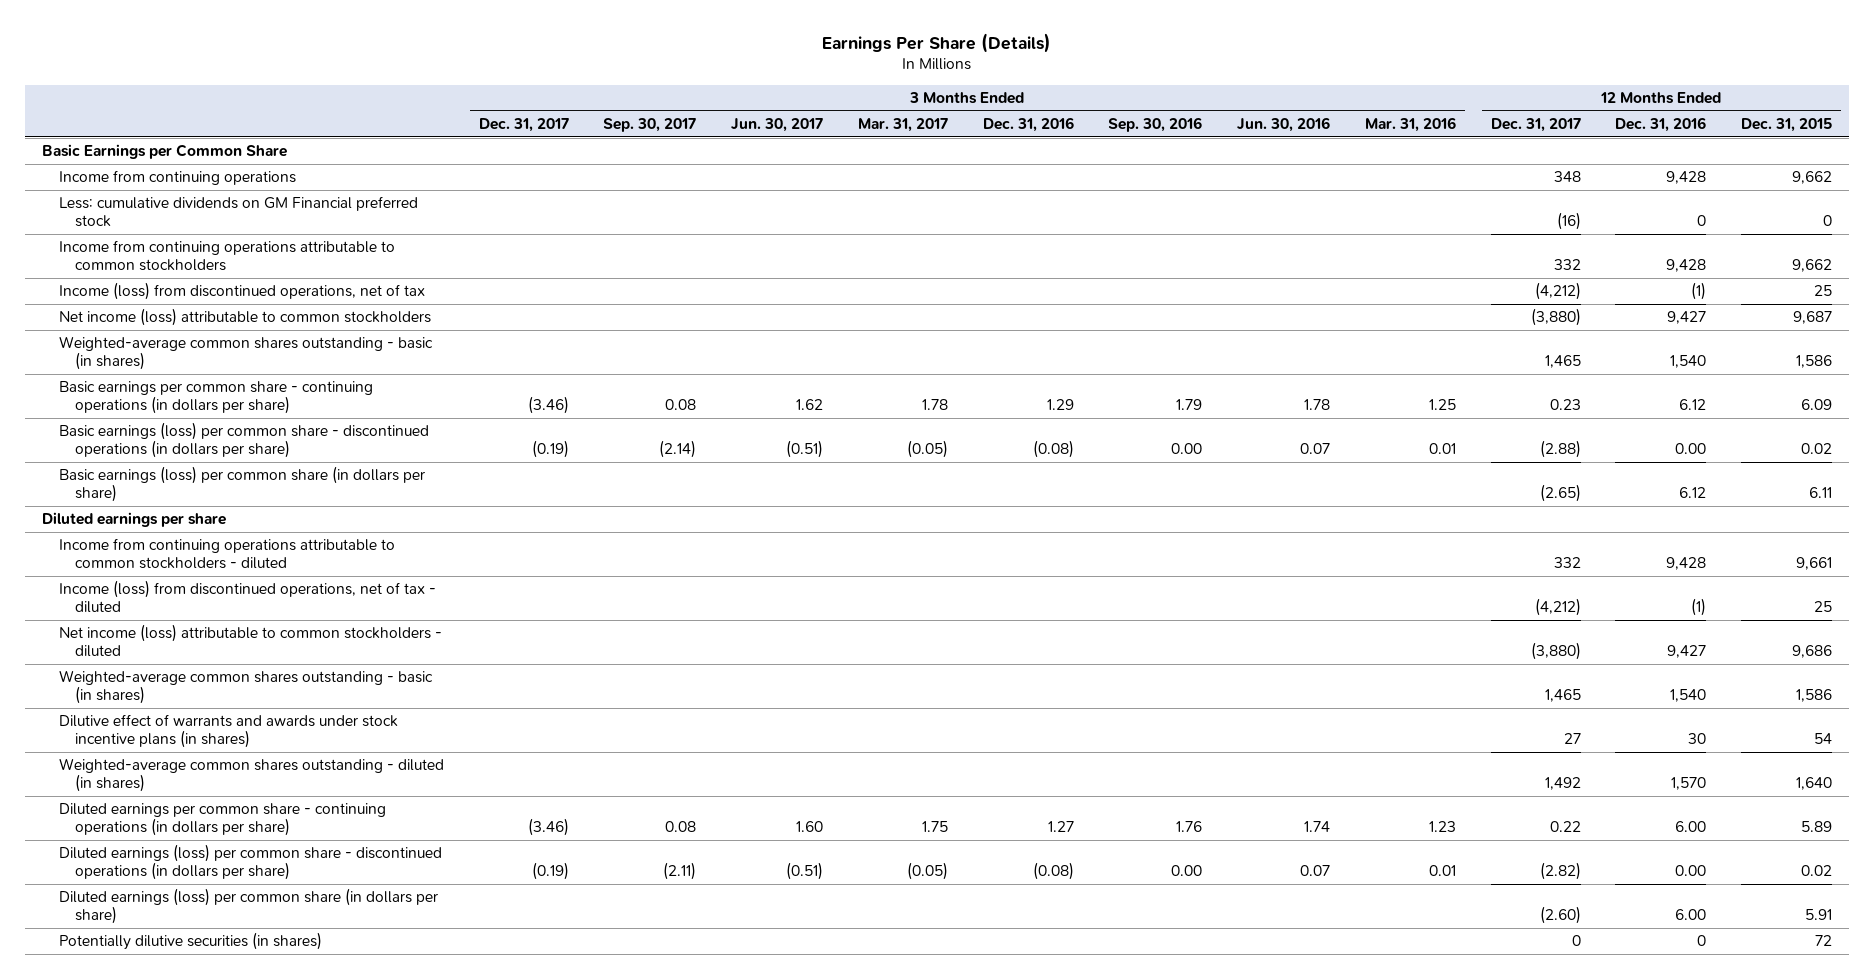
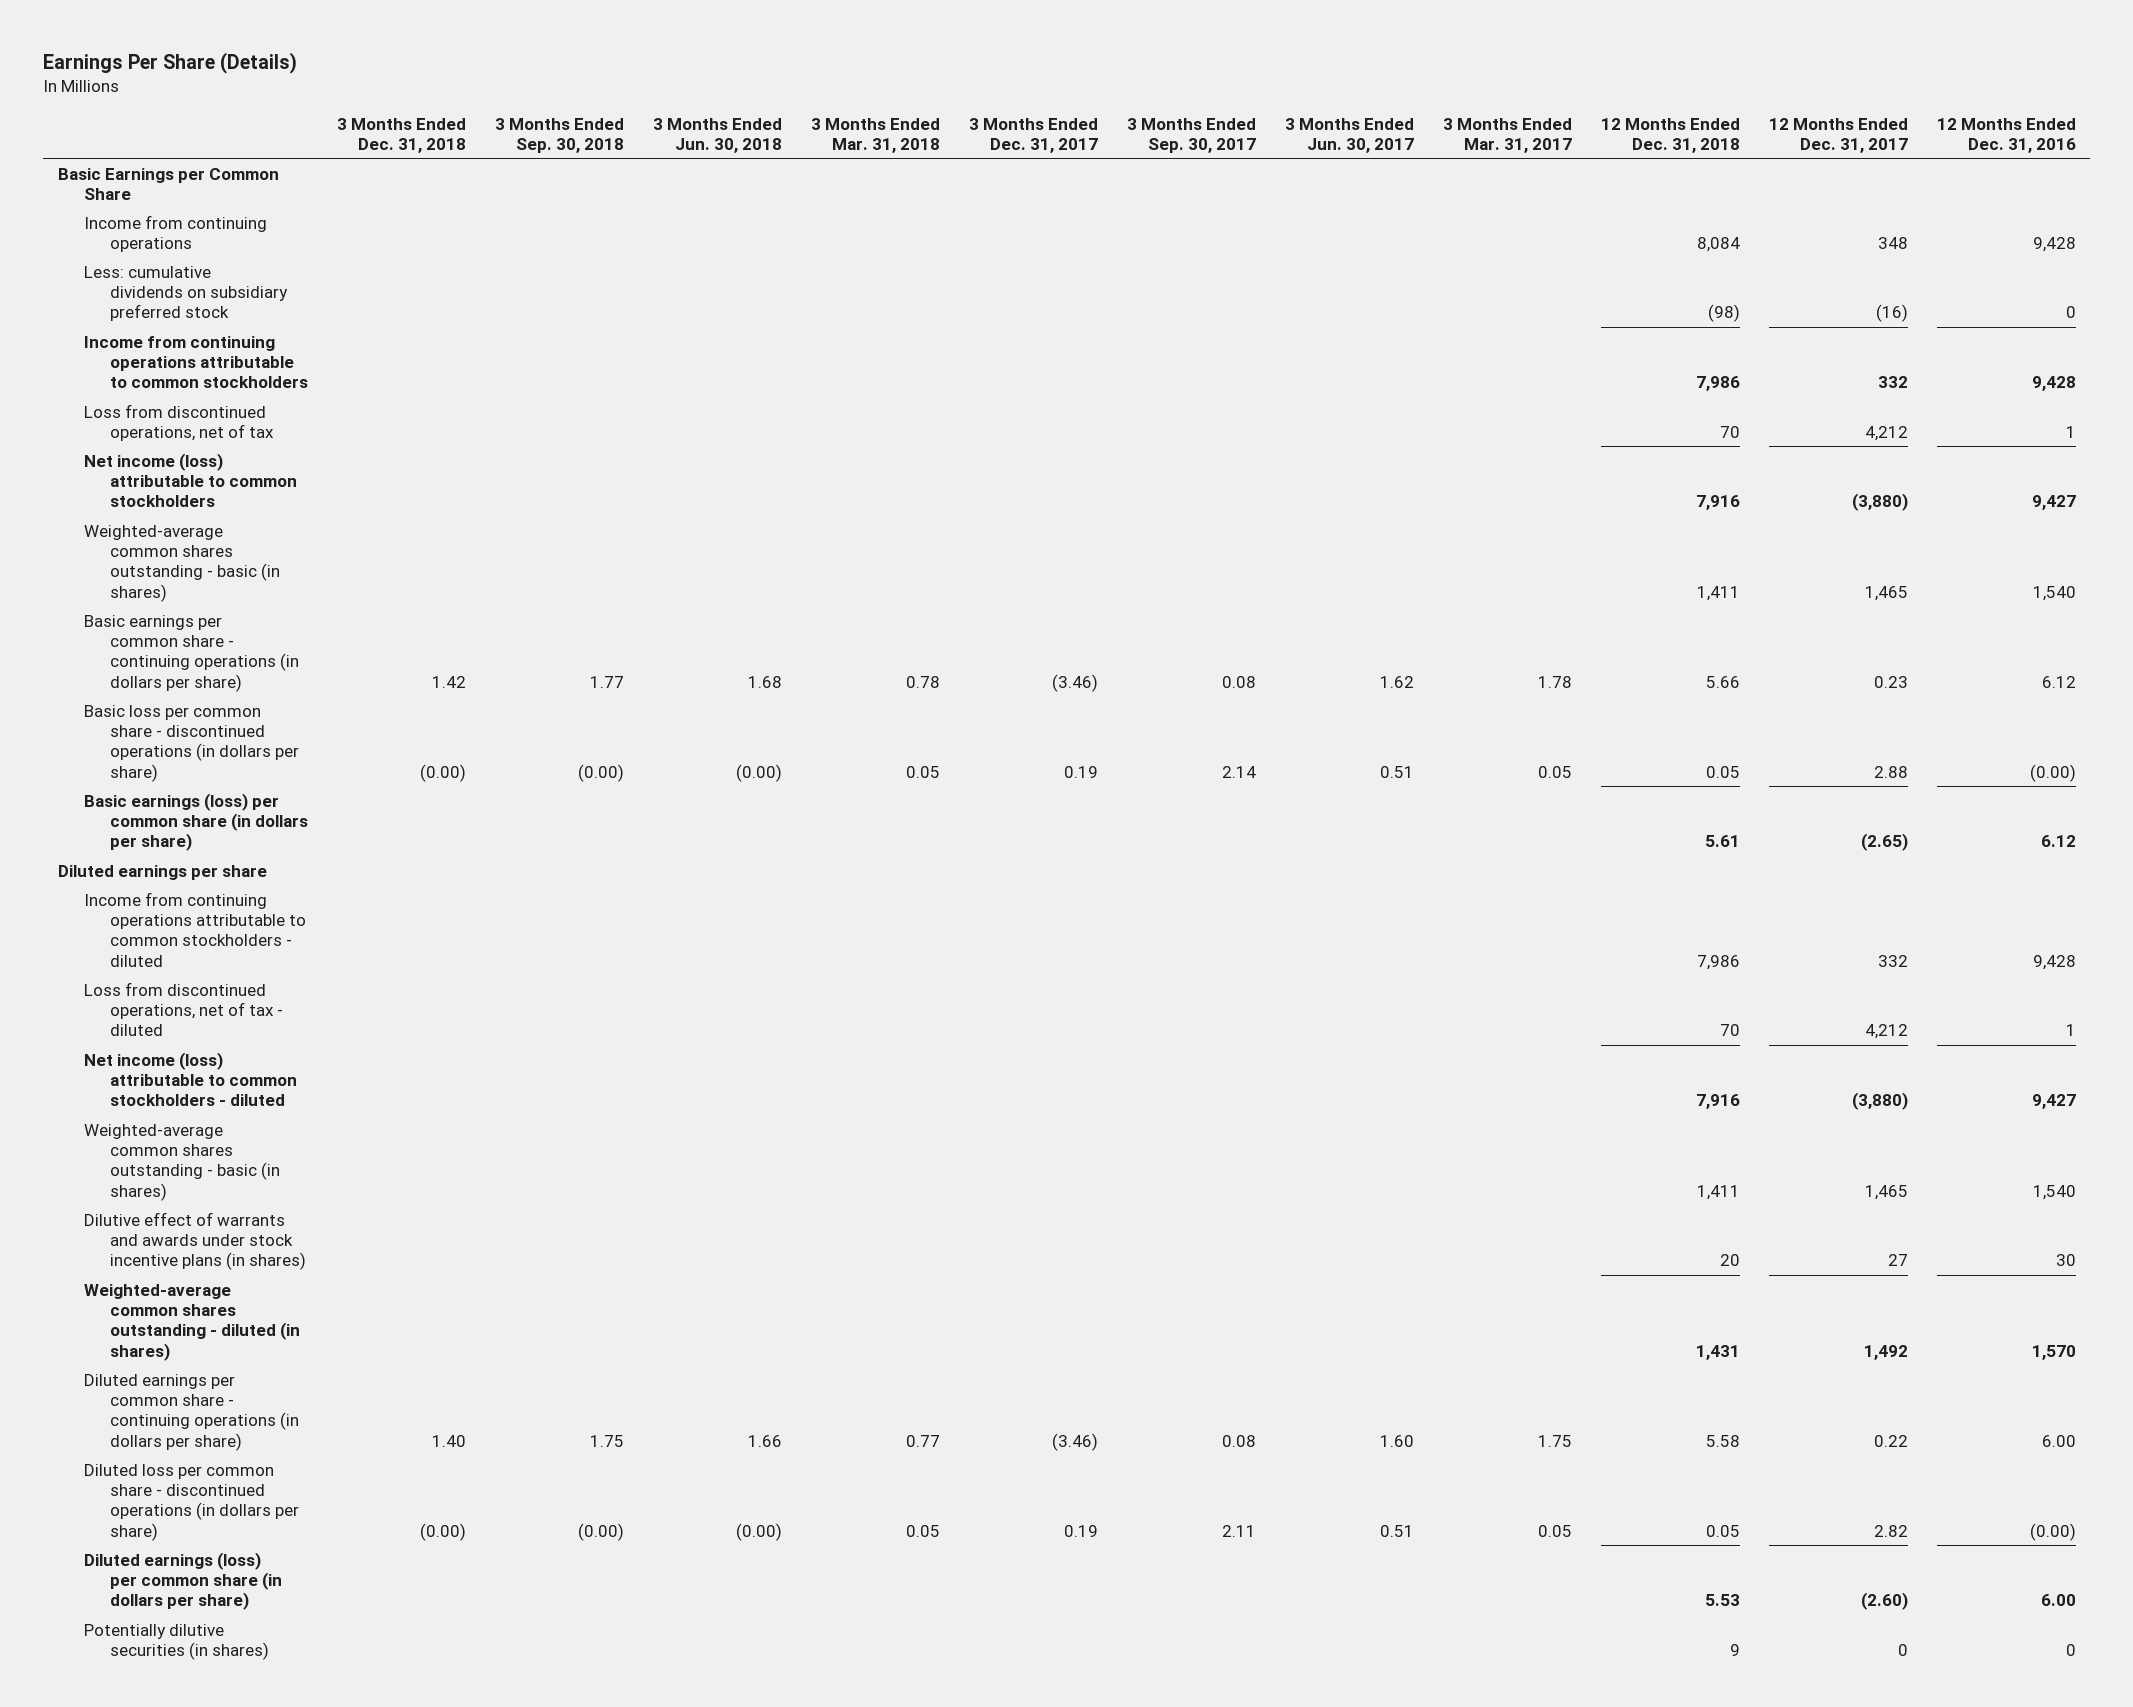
[982,116,1074,132] Dec. 31, 2016 -> none
[1108,116,1203,132] Sep. 30, 2016 -> none
[1237,116,1331,132] Jun. 30, 2016 -> none
[1364,116,1456,132] Mar. 31, 2016 -> none
[1741,117,1833,132] Dec. 31, 2015 -> none
none -> [337,117,467,153] 3 Months Ended Dec. 31, 2018
none -> [495,117,625,153] 3 Months Ended Sep. 30, 2018
none -> [652,117,782,153] 3 Months Ended Jun. 30, 2018
none -> [810,117,940,153] 3 Months Ended Mar. 31, 2018
none -> [1600,117,1740,153] 12 Months Ended Dec. 31, 2018
[58,196,418,228] Less: cumulative dividends on GM Financial preferred stock -> [83,265,289,322] Less: cumulative dividends on subsidiary preferred stock
[58,282,425,301] Income (loss) from discontinued operations, net of tax -> [83,403,275,441] Loss from discontinued operations, net of tax
[1534,282,1581,301] (4,212) -> [1864,425,1908,441] 4,212
[1691,282,1707,301] (1) -> [2065,425,2076,438] 1
[58,422,429,459] Basic earnings (loss) per common share - discontinued operations (in dollars per share) -> [83,704,300,782] Basic loss per common share - discontinued operations (in dollars per share)
[531,440,569,459] (0.19) -> [1063,765,1098,778] 0.19
[659,440,697,459] (2.14) -> [1221,765,1256,778] 2.14
[786,440,824,459] (0.51) -> [1379,765,1414,778] 0.51
[906,440,948,459] (0.05) -> [1537,765,1572,778] 0.05
[1539,440,1581,459] (2.88) -> [1873,765,1908,778] 2.88
[1675,443,1707,455] 0.00 -> [2029,763,2076,782] (0.00)
[58,580,436,614] Income (loss) from discontinued operations, net of tax - diluted -> [83,981,284,1037] Loss from discontinued operations, net of tax - diluted
[1534,598,1581,617] (4,212) -> [1864,1024,1908,1040] 4,212
[1691,598,1707,617] (1) -> [2065,1024,2076,1037] 1
[58,844,442,881] Diluted earnings (loss) per common share - discontinued operations (in dollars per share) -> [83,1463,300,1541] Diluted loss per common share - discontinued operations (in dollars per share)
[531,862,569,881] (0.19) -> [1063,1524,1098,1537] 0.19
[663,862,697,881] (2.11) -> [1221,1524,1256,1537] 2.11
[786,862,824,881] (0.51) -> [1379,1524,1414,1537] 0.51
[906,862,948,881] (0.05) -> [1537,1524,1572,1537] 0.05
[1539,862,1581,881] (2.82) -> [1873,1524,1908,1537] 2.82
[1675,865,1707,877] 0.00 -> [2029,1522,2076,1541] (0.00)

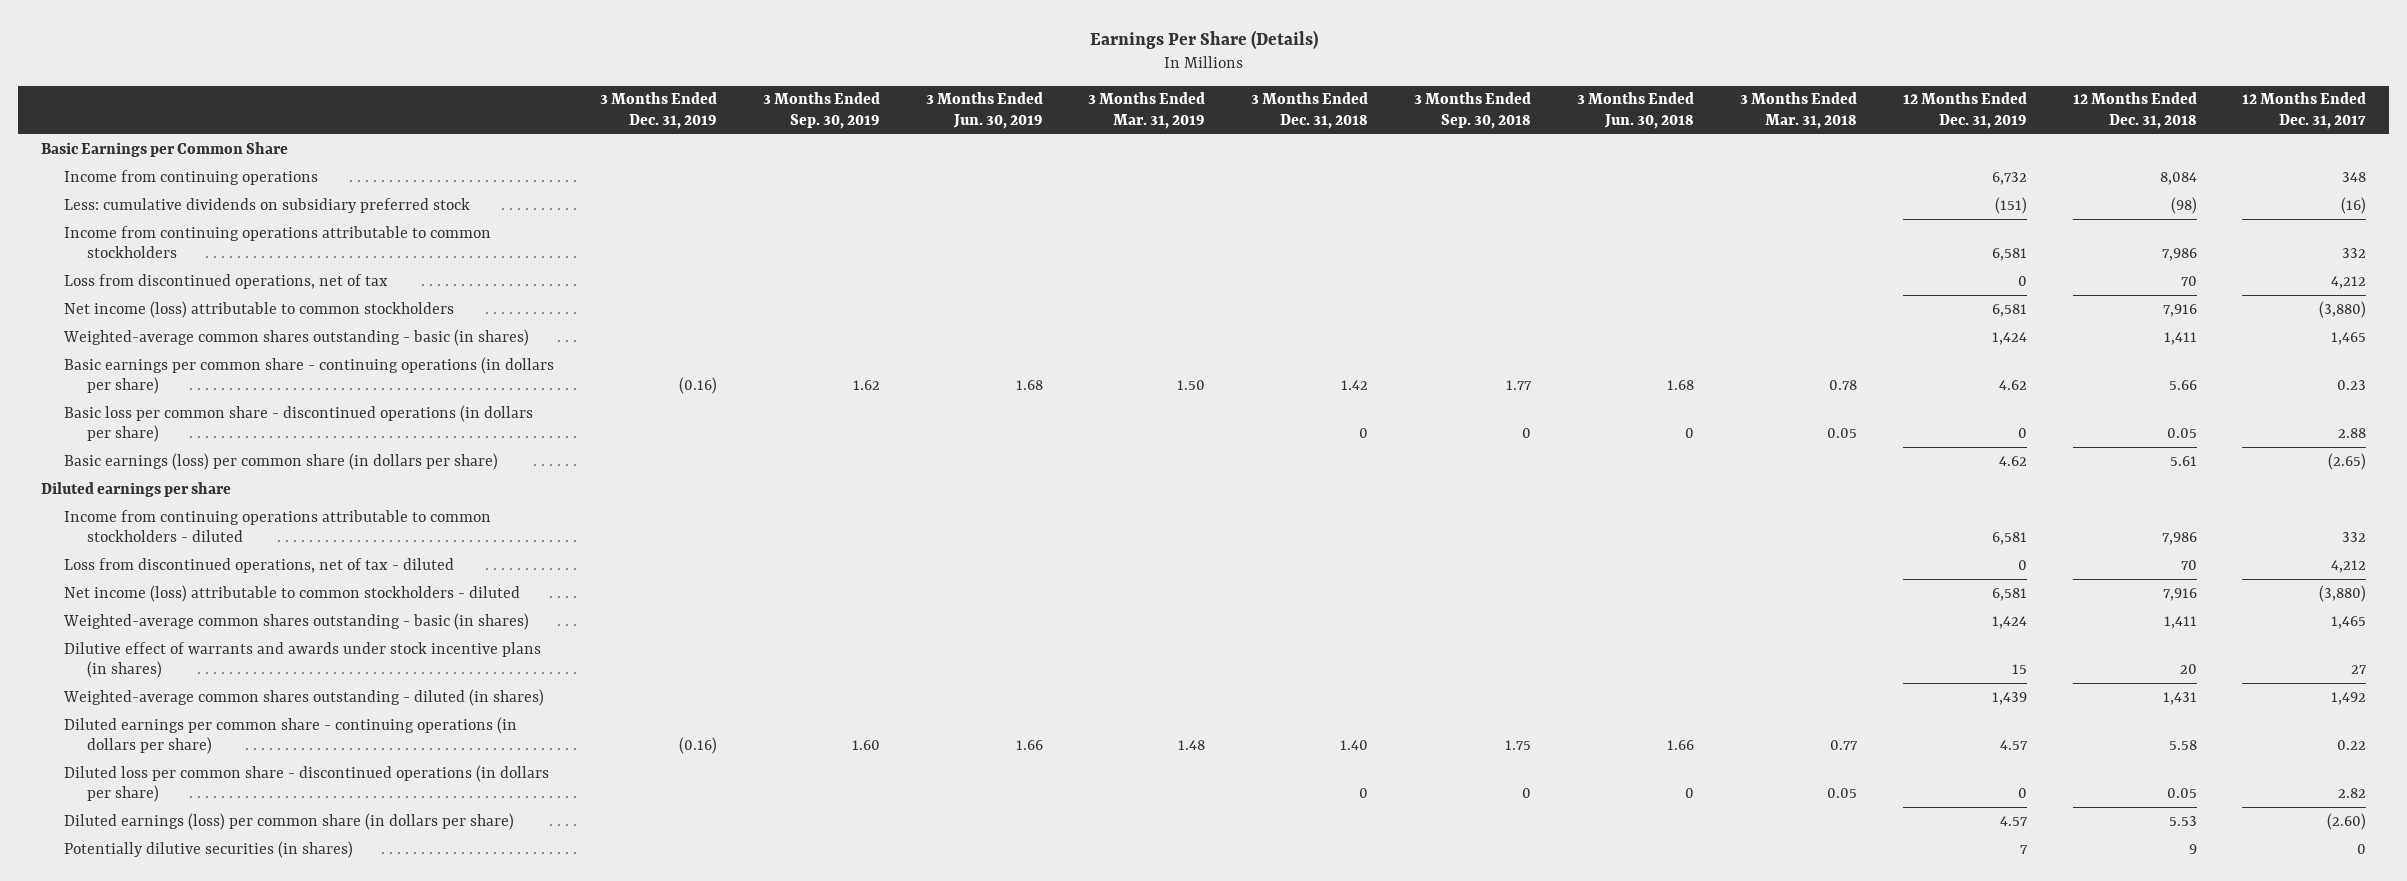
[968,117,1098,153] 3 Months Ended Dec. 31, 2017 -> none
[1126,117,1256,153] 3 Months Ended Sep. 30, 2017 -> none
[1284,117,1414,153] 3 Months Ended Jun. 30, 2017 -> none
[1442,117,1572,153] 3 Months Ended Mar. 31, 2017 -> none
[1936,117,2076,153] 12 Months Ended Dec. 31, 2016 -> none
none -> [599,92,717,129] 3 Months Ended Dec. 31, 2019
none -> [762,92,880,129] 3 Months Ended Sep. 30, 2019
none -> [925,92,1043,129] 3 Months Ended Jun. 30, 2019
none -> [1088,92,1206,129] 3 Months Ended Mar. 31, 2019
none -> [1902,92,2027,129] 12 Months Ended Dec. 31, 2019
[420,763,467,782] (0.00) -> [1359,428,1369,439] 0
[578,763,625,782] (0.00) -> [1522,428,1532,439] 0
[735,763,782,782] (0.00) -> [1685,428,1695,439] 0
[420,1522,467,1541] (0.00) -> [1359,788,1369,799] 0
[578,1522,625,1541] (0.00) -> [1522,788,1532,799] 0
[735,1522,782,1541] (0.00) -> [1685,788,1695,799] 0

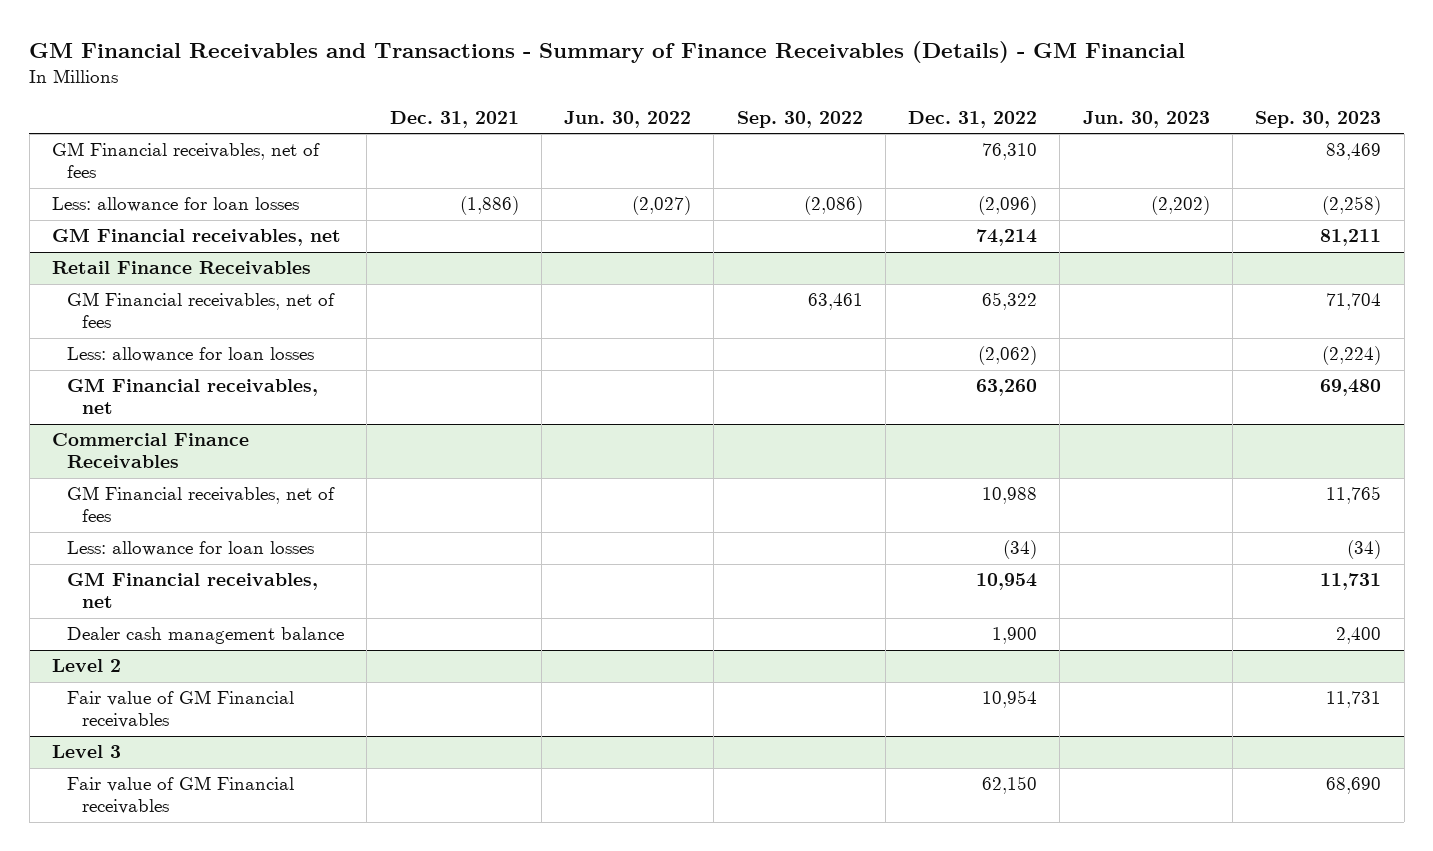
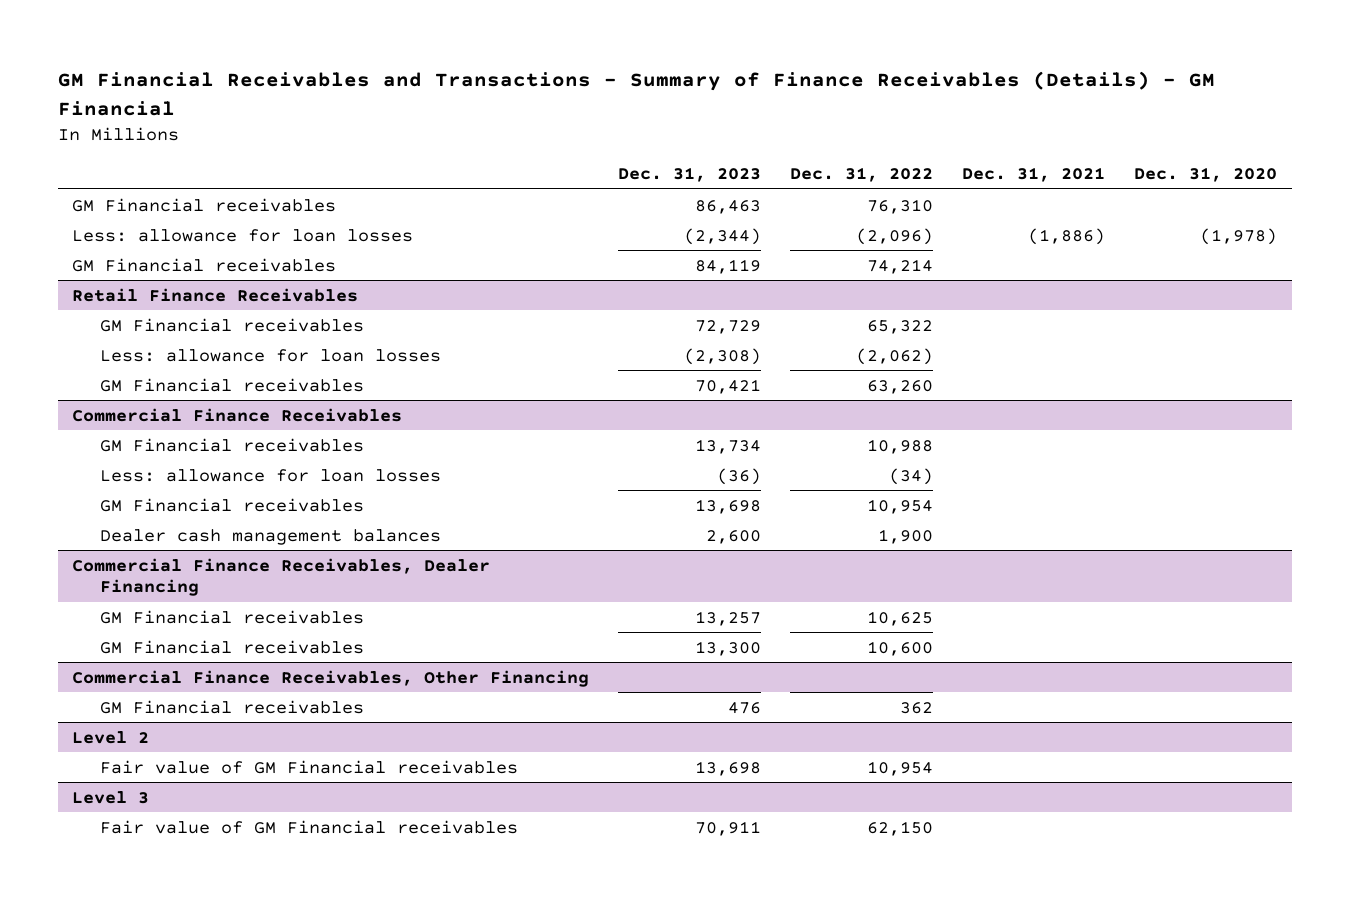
[564,110,692,128] Jun. 30, 2022 -> none
[736,110,863,128] Sep. 30, 2022 -> none
[1082,110,1210,128] Jun. 30, 2023 -> none
[1255,110,1382,128] Sep. 30, 2023 -> none
none -> [618,166,762,182] Dec. 31, 2023
none -> [1134,166,1278,182] Dec. 31, 2020
[52,142,321,179] GM Financial receivables, net of fees -> [72,197,337,212] GM Financial receivables
[52,228,342,247] GM Financial receivables, net -> [72,257,337,272] GM Financial receivables
[67,292,336,329] GM Financial receivables, net of fees -> [99,317,364,332] GM Financial receivables
[67,378,319,415] GM Financial receivables, net -> [99,377,364,392] GM Financial receivables
[67,486,336,523] GM Financial receivables, net of fees -> [99,437,364,452] GM Financial receivables
[67,572,319,609] GM Financial receivables, net -> [99,497,364,512] GM Financial receivables
[67,627,345,645] Dealer cash management balance -> [99,528,441,545] Dealer cash management balances
none -> [72,557,491,597] Commercial Finance Receivables, Dealer Financing
none -> [99,609,364,624] GM Financial receivables
none -> [99,639,364,654] GM Financial receivables
none -> [72,669,590,687] Commercial Finance Receivables, Other Financing
none -> [99,699,364,714] GM Financial receivables

